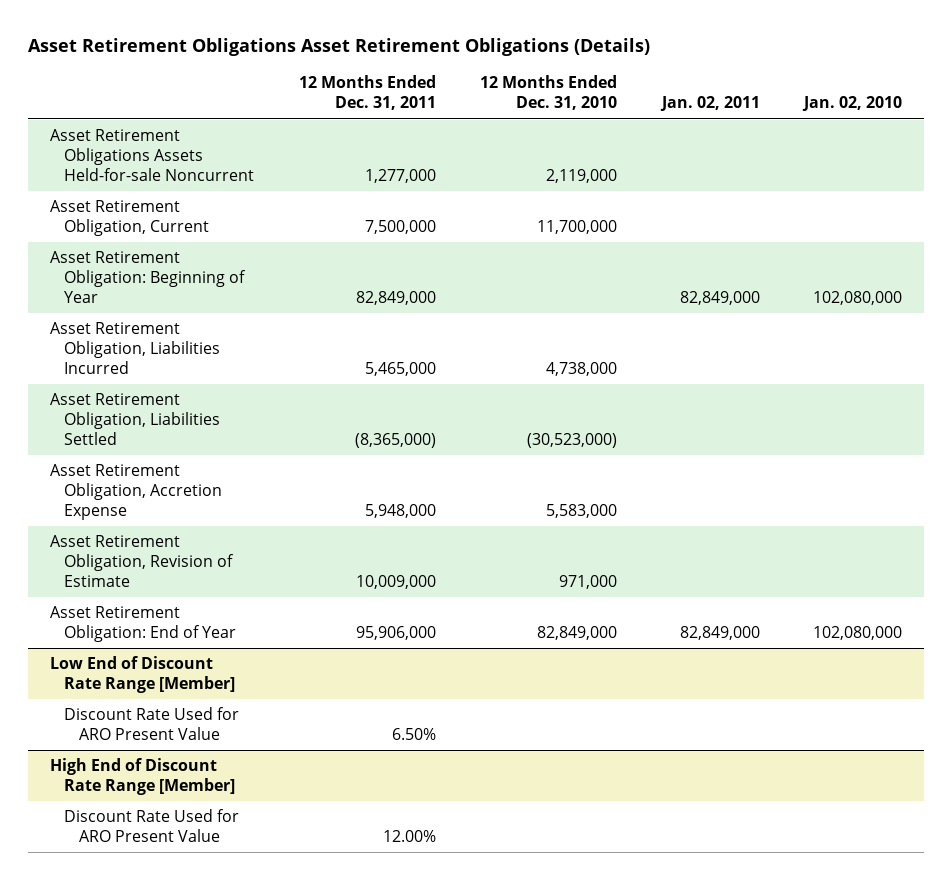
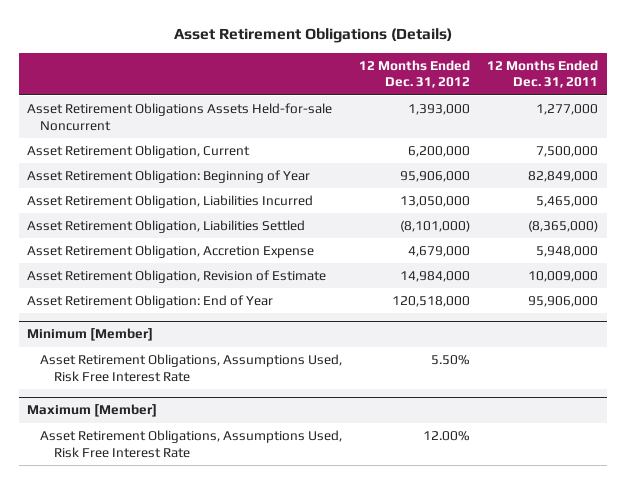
[27,37,650,56] Asset Retirement Obligations Asset Retirement Obligations (Details) -> [173,28,452,44] Asset Retirement Obligations (Details)
[480,75,618,111] 12 Months Ended Dec. 31, 2010 -> none
[659,96,760,112] Jan. 02, 2011 -> none
[802,96,903,112] Jan. 02, 2010 -> none
none -> [359,59,471,89] 12 Months Ended Dec. 31, 2012
[50,656,236,693] Low End of Discount Rate Range [Member] -> none
[64,707,240,740] Discount Rate Used for ARO Present Value -> none
[50,758,236,795] High End of Discount Rate Range [Member] -> none
[64,809,240,842] Discount Rate Used for ARO Present Value -> none
none -> [26,328,153,342] Minimum [Member]
none -> [40,354,343,382] Asset Retirement Obligations, Assumptions Used, Risk Free Interest Rate
none -> [26,404,157,418] Maximum [Member]
none -> [40,430,343,458] Asset Retirement Obligations, Assumptions Used, Risk Free Interest Rate

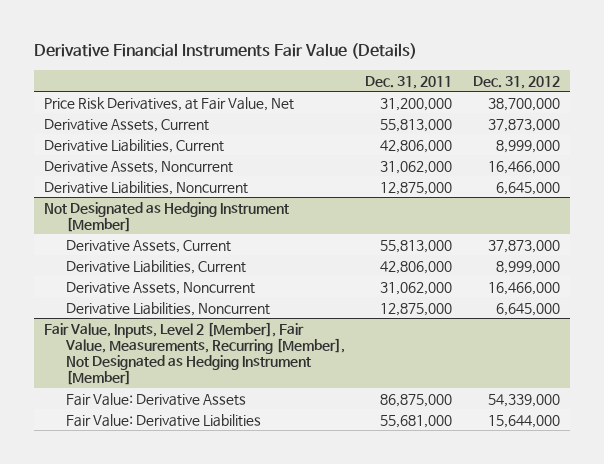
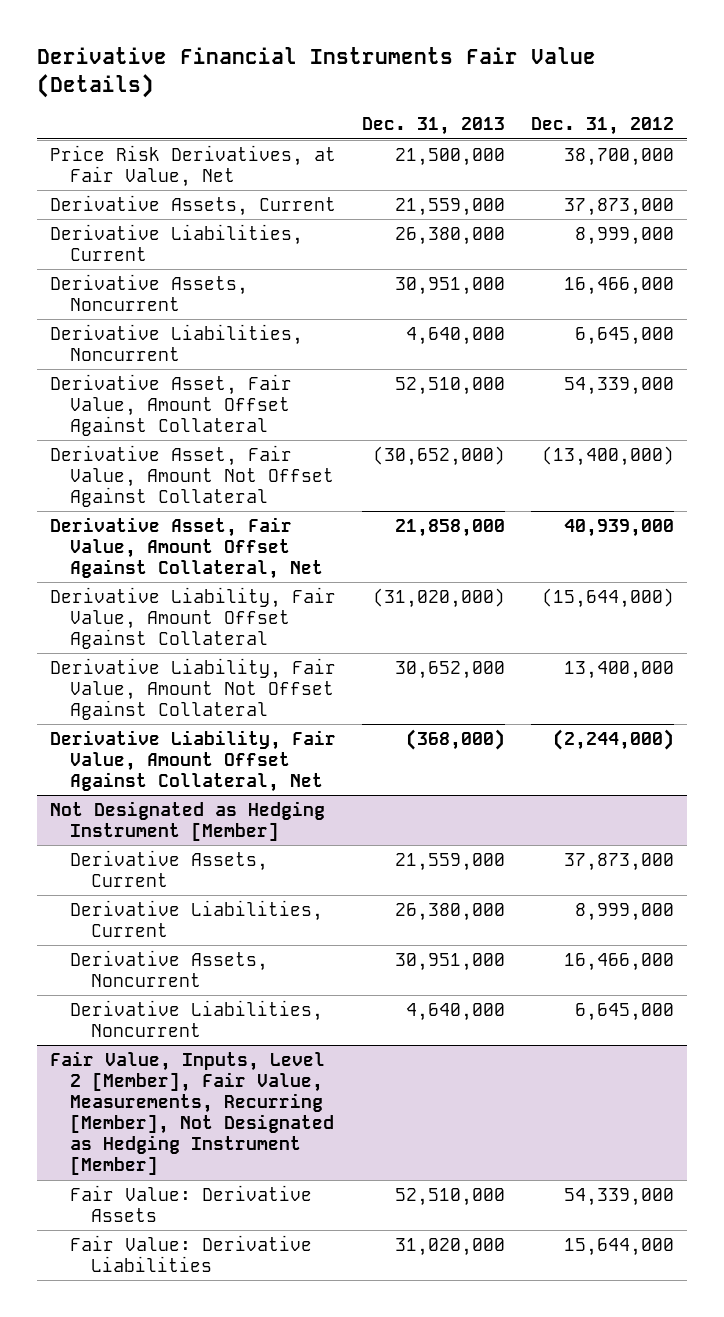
[365,75,453,89] Dec. 31, 2011 -> none
none -> [361,117,505,136] Dec. 31, 2013
none -> [49,373,292,437] Derivative Asset, Fair Value, Amount Offset Against Collateral
none -> [49,444,335,508] Derivative Asset, Fair Value, Amount Not Offset Against Collateral
none -> [49,516,324,580] Derivative Asset, Fair Value, Amount Offset Against Collateral, Net
none -> [49,586,336,650] Derivative Liability, Fair Value, Amount Offset Against Collateral
none -> [49,657,336,721] Derivative Liability, Fair Value, Amount Not Offset Against Collateral
none -> [49,729,336,793] Derivative Liability, Fair Value, Amount Offset Against Collateral, Net

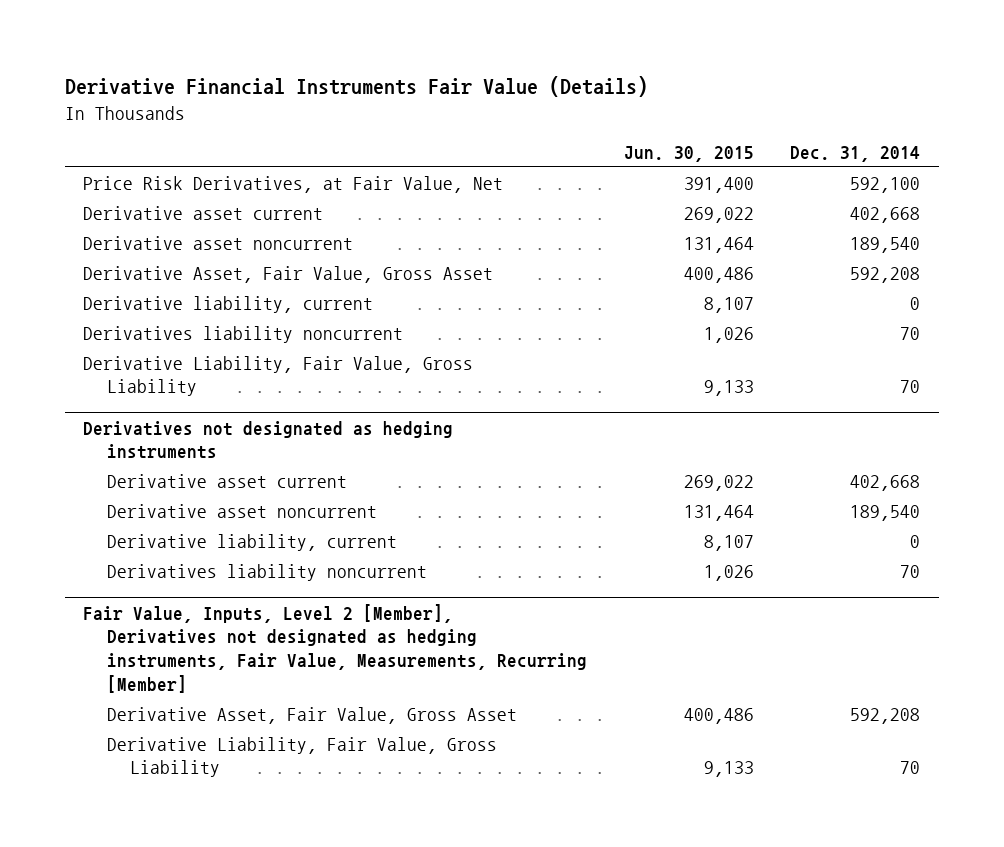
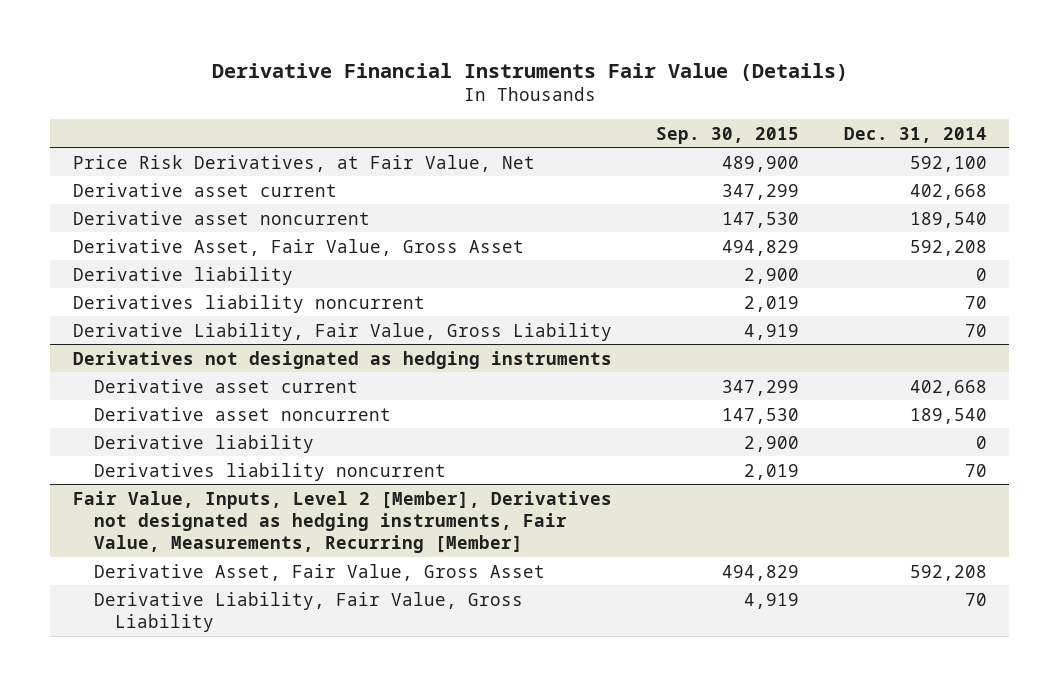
[623,145,754,162] Jun. 30, 2015 -> none
none -> [656,126,800,144] Sep. 30, 2015
[83,295,374,313] Derivative liability, current -> [72,266,293,285] Derivative liability
[106,533,397,551] Derivative liability, current -> [93,434,314,453] Derivative liability

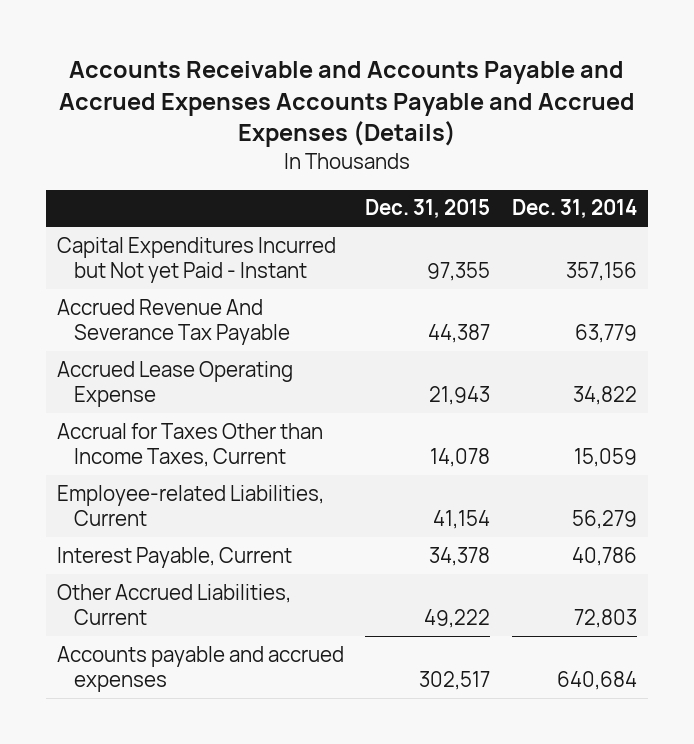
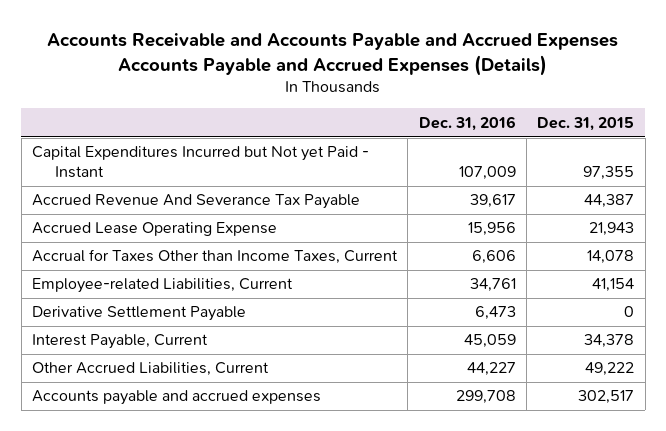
[512,199,638,219] Dec. 31, 2014 -> none
none -> [418,115,516,131] Dec. 31, 2016
none -> [31,306,246,322] Derivative Settlement Payable

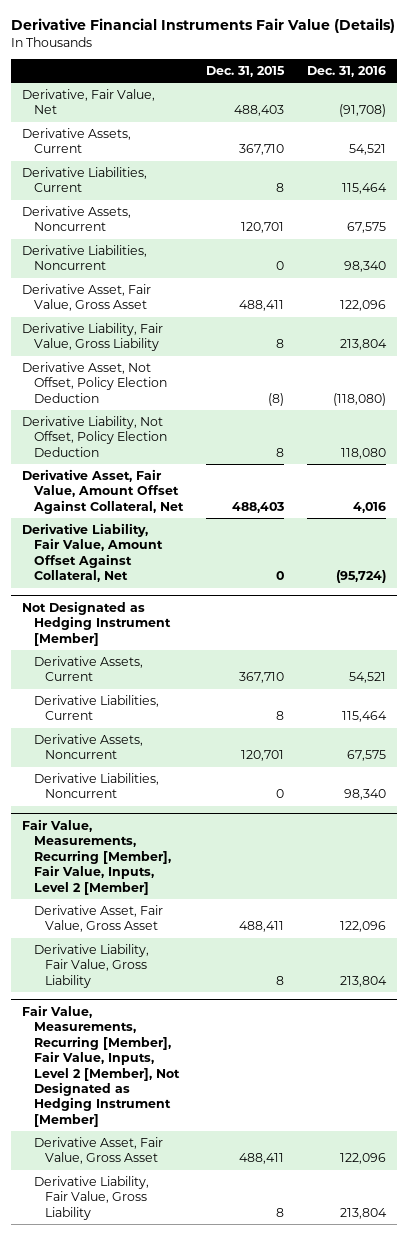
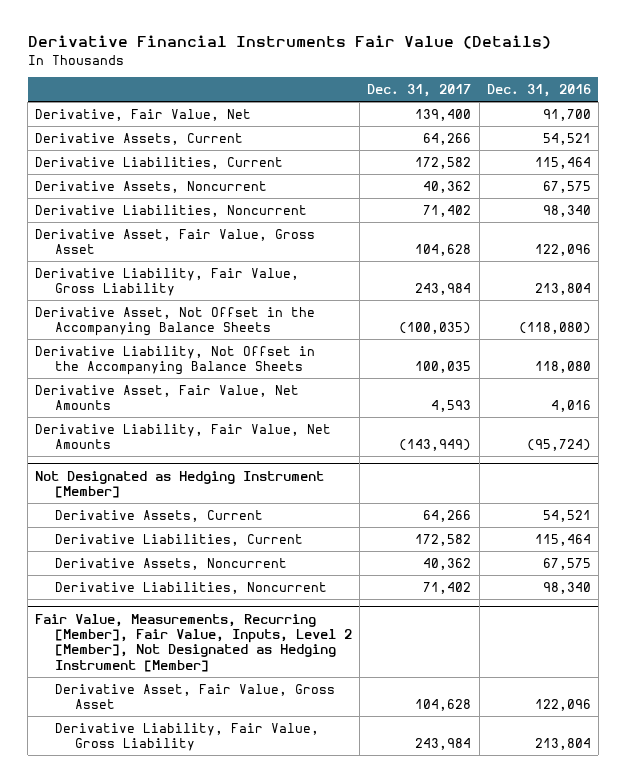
[205,65,285,77] Dec. 31, 2015 -> none
none -> [367,84,472,98] Dec. 31, 2017
[338,104,386,118] (91,708) -> [542,108,591,121] 91,700
[22,361,167,403] Derivative Asset, Not Offset, Policy Election Deduction -> [35,306,316,337] Derivative Asset, Not Offset in the Accompanying Balance Sheets
[22,415,167,457] Derivative Liability, Not Offset, Policy Election Deduction -> [35,345,316,376] Derivative Liability, Not Offset in the Accompanying Balance Sheets
[22,468,184,514] Derivative Asset, Fair Value, Amount Offset Against Collateral, Net -> [35,384,300,411] Derivative Asset, Fair Value, Net Amounts
[22,522,163,583] Derivative Liability, Fair Value, Amount Offset Against Collateral, Net -> [35,423,332,450] Derivative Liability, Fair Value, Net Amounts
[22,818,171,895] Fair Value, Measurements, Recurring [Member], Fair Value, Inputs, Level 2 [Member] -> none
[33,904,163,933] Derivative Asset, Fair Value, Gross Asset -> none
[33,943,149,988] Derivative Liability, Fair Value, Gross Liability -> none

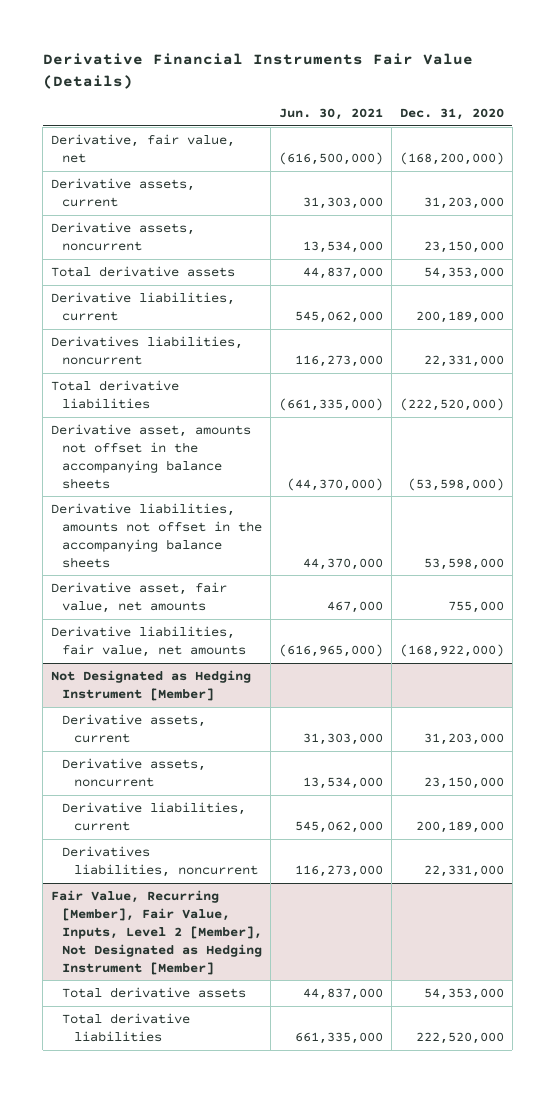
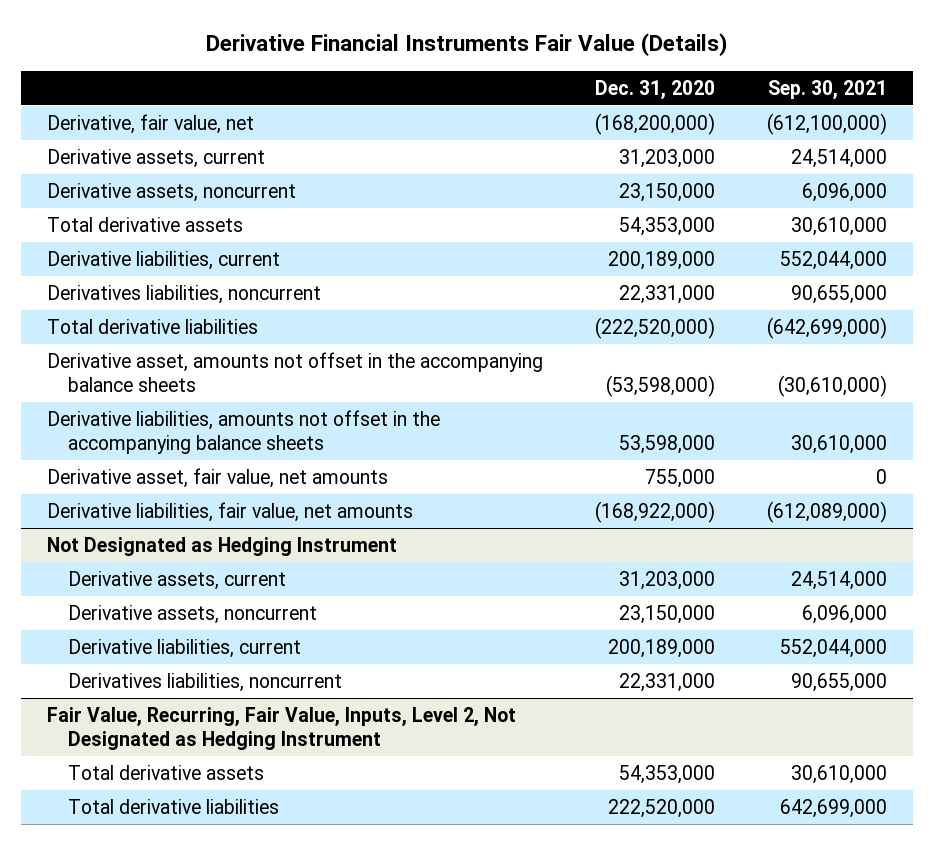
[279,107,384,120] Jun. 30, 2021 -> none
none -> [767,79,887,100] Sep. 30, 2021
[51,670,252,701] Not Designated as Hedging Instrument [Member] -> [46,537,397,557] Not Designated as Hedging Instrument
[51,890,263,975] Fair Value, Recurring [Member], Fair Value, Inputs, Level 2 [Member], Not Designated as Hedging Instrument [Member] -> [46,707,516,750] Fair Value, Recurring, Fair Value, Inputs, Level 2, Not Designated as Hedging Instrument

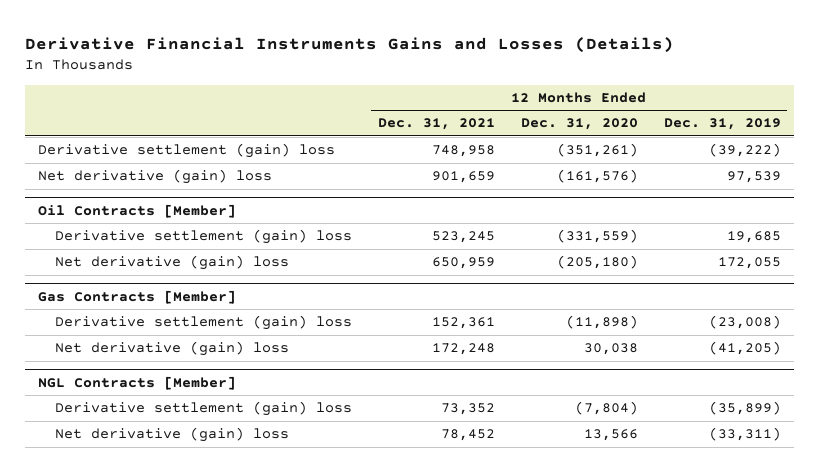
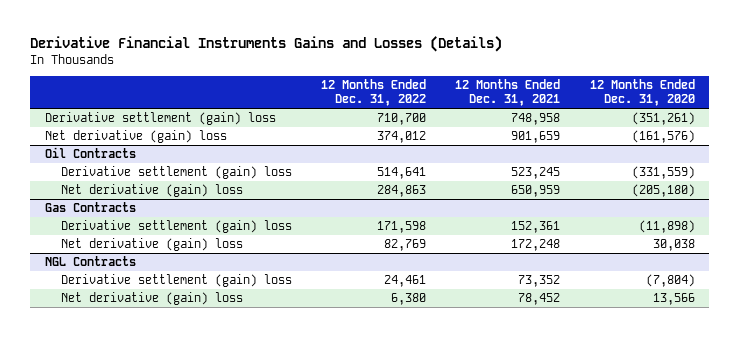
[663,118,781,131] Dec. 31, 2019 -> none
none -> [321,78,427,107] 12 Months Ended Dec. 31, 2022
[38,204,237,219] Oil Contracts [Member] -> [44,146,136,158] Oil Contracts
[38,290,237,305] Gas Contracts [Member] -> [44,201,136,212] Gas Contracts
[38,376,237,391] NGL Contracts [Member] -> [44,255,136,266] NGL Contracts

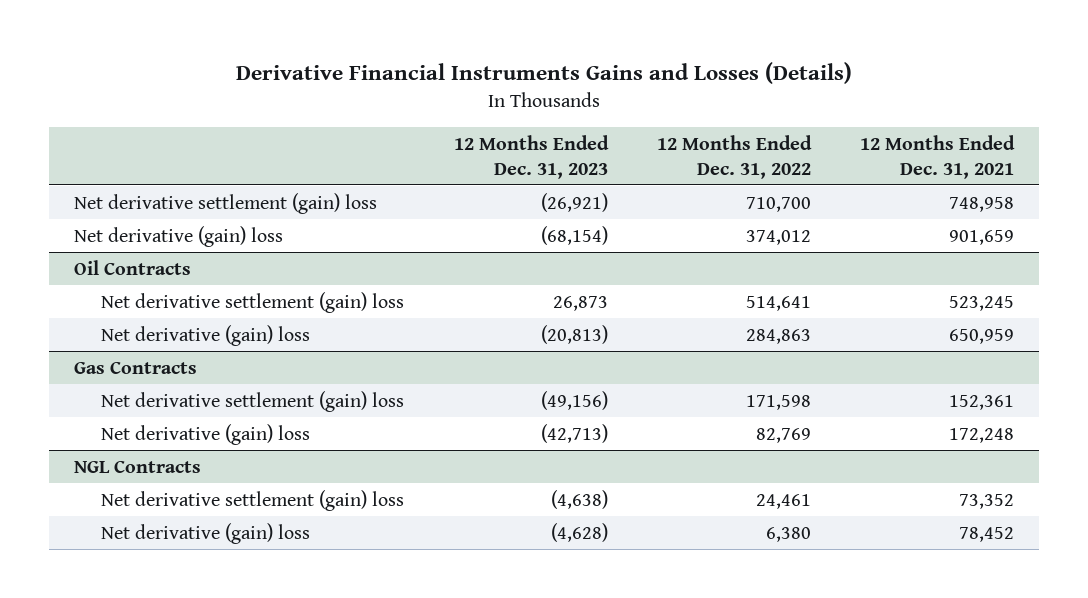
[589,78,695,107] 12 Months Ended Dec. 31, 2020 -> none
none -> [453,135,609,179] 12 Months Ended Dec. 31, 2023
[44,111,276,125] Derivative settlement (gain) loss -> [73,192,377,214] Net derivative settlement (gain) loss
[60,165,292,179] Derivative settlement (gain) loss -> [101,291,405,313] Net derivative settlement (gain) loss
[60,219,292,233] Derivative settlement (gain) loss -> [101,390,405,412] Net derivative settlement (gain) loss
[60,273,292,287] Derivative settlement (gain) loss -> [101,489,405,511] Net derivative settlement (gain) loss

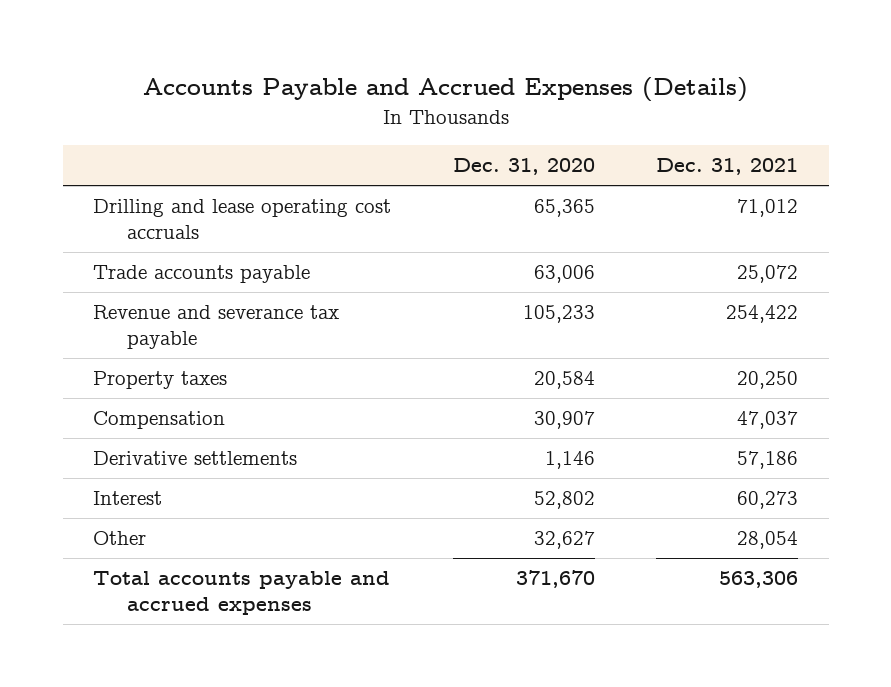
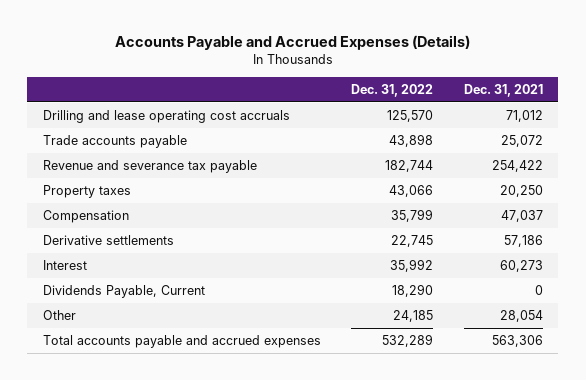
[452,158,595,176] Dec. 31, 2020 -> none
none -> [351,83,434,97] Dec. 31, 2022
none -> [42,285,205,299] Dividends Payable, Current

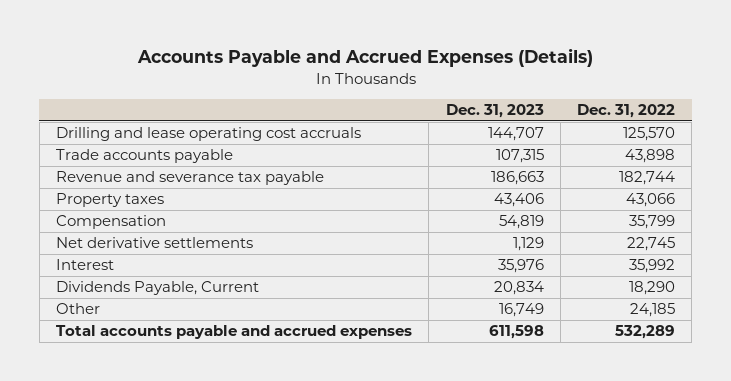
[463,83,543,97] Dec. 31, 2021 -> none
none -> [445,104,544,119] Dec. 31, 2023
[42,235,174,246] Derivative settlements -> [56,237,254,249] Net derivative settlements

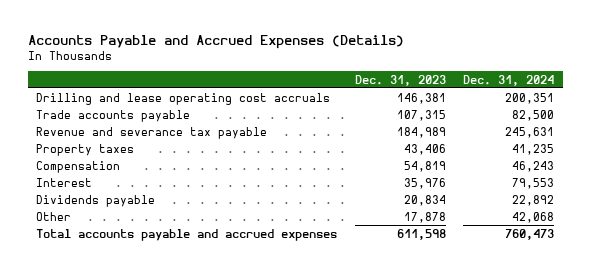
[576,104,675,119] Dec. 31, 2022 -> none
none -> [463,74,555,86] Dec. 31, 2024
[487,127,544,142] 144,707 -> [396,92,446,104] 146,381
[490,171,544,186] 186,663 -> [396,126,446,138] 184,989
[56,237,254,249] Net derivative settlements -> none
[56,281,260,296] Dividends Payable, Current -> [36,194,156,207] Dividends payable
[498,303,544,318] 16,749 -> [403,211,446,223] 17,878

